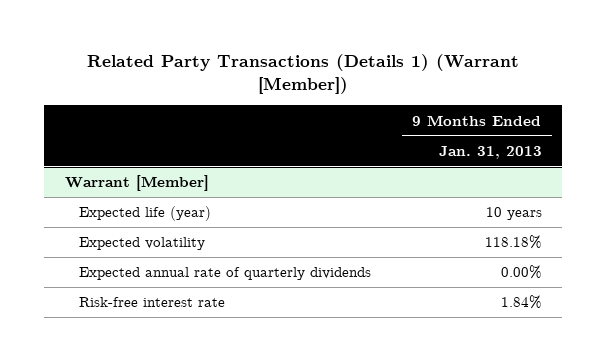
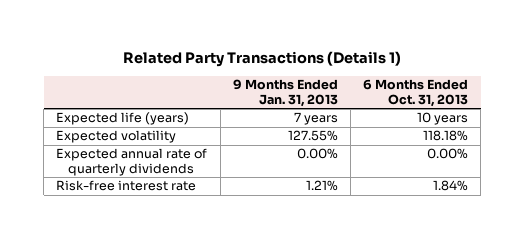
[87,54,520,95] Related Party Transactions (Details 1) (Warrant [Member]) -> [123,51,402,68] Related Party Transactions (Details 1)
none -> [362,79,468,107] 6 Months Ended Oct. 31, 2013
[64,175,209,192] Warrant [Member] -> none
[79,206,212,222] Expected life (year) -> [56,112,190,126] Expected life (years)
[485,207,542,221] 10 years -> [293,112,338,126] 7 years
[484,235,542,250] 118.18% -> [287,130,338,142] 127.55%
[500,295,542,310] 1.84% -> [305,180,338,192] 1.21%

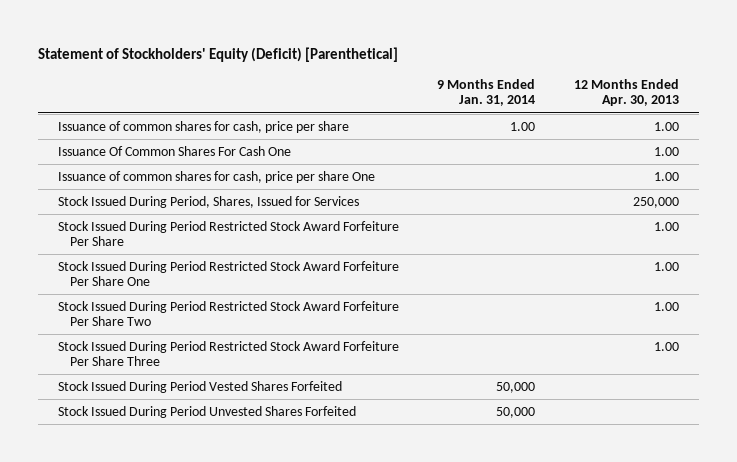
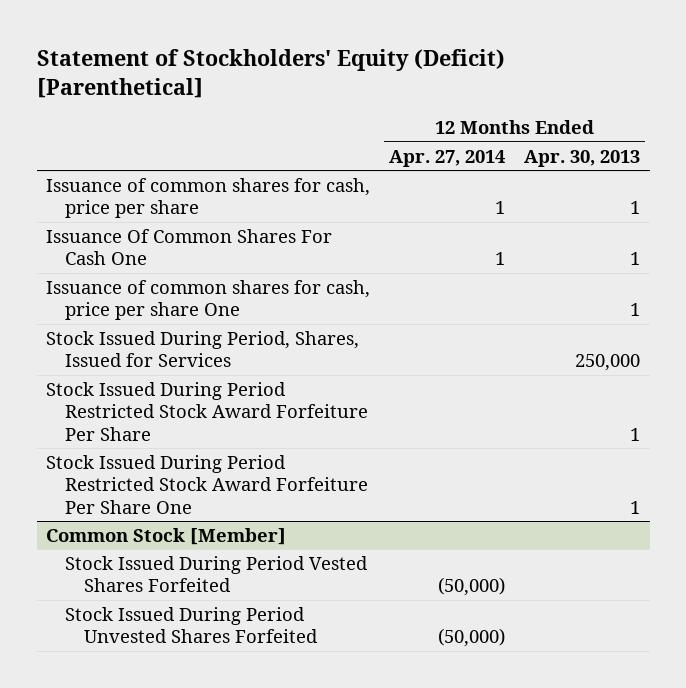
[437,78,536,107] 9 Months Ended Jan. 31, 2014 -> none
none -> [389,149,506,167] Apr. 27, 2014
[654,121,680,131] 1.00 -> [630,201,641,215] 1
[654,146,680,156] 1.00 -> [630,252,641,266] 1
[654,171,680,181] 1.00 -> [630,303,641,317] 1
[57,300,399,327] Stock Issued During Period Restricted Stock Award Forfeiture Per Share Two -> none
[57,340,399,367] Stock Issued During Period Restricted Stock Award Forfeiture Per Share Three -> none
[654,221,680,231] 1.00 -> [630,427,641,441] 1
[654,261,680,271] 1.00 -> [630,500,641,514] 1
none -> [46,527,287,545] Common Stock [Member]

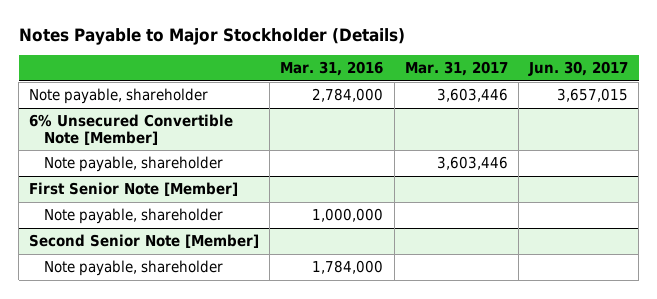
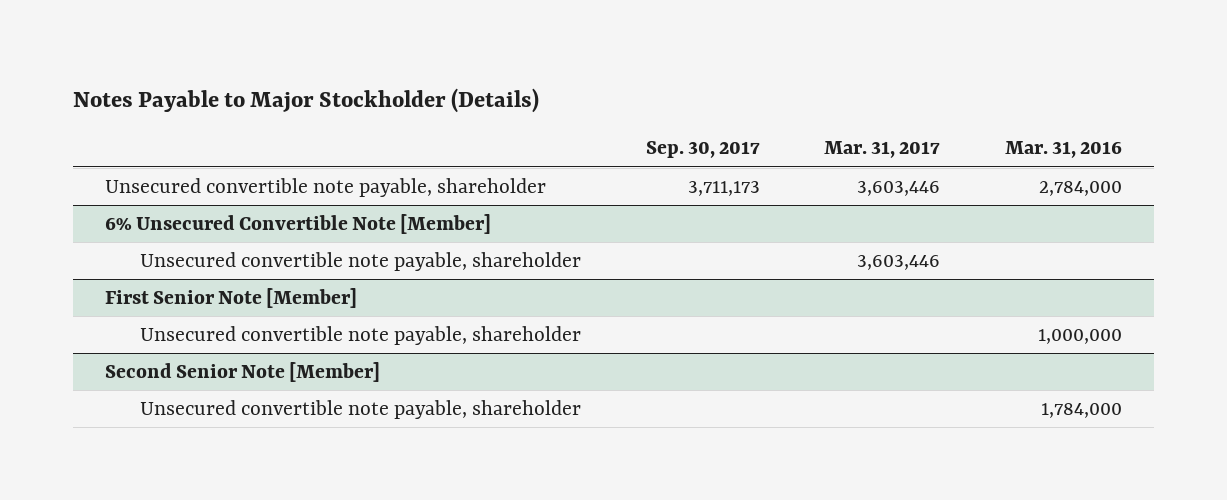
[528,61,629,77] Jun. 30, 2017 -> none
none -> [645,141,760,159] Sep. 30, 2017
[29,88,209,105] Note payable, shareholder -> [104,177,546,197] Unsecured convertible note payable, shareholder
[44,156,224,173] Note payable, shareholder -> [140,251,582,271] Unsecured convertible note payable, shareholder
[44,208,224,225] Note payable, shareholder -> [140,325,582,345] Unsecured convertible note payable, shareholder
[44,260,224,277] Note payable, shareholder -> [140,399,582,419] Unsecured convertible note payable, shareholder

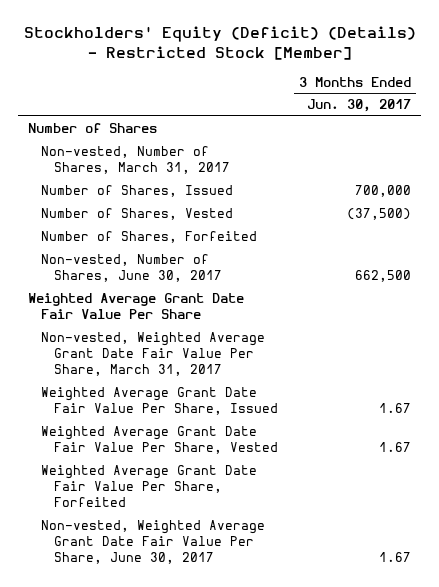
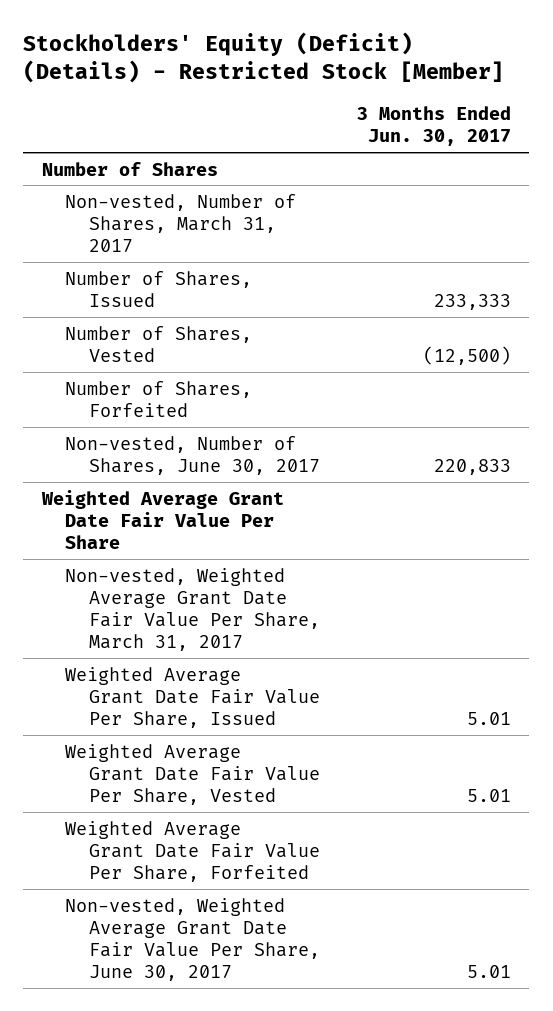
[354,185,411,198] 700,000 -> [433,293,511,310] 233,333
[346,208,411,221] (37,500) -> [422,345,511,365] (12,500)
[354,270,411,283] 662,500 -> [433,458,511,475] 220,833
[378,403,411,414] 1.67 -> [466,711,511,725] 5.01
[378,442,411,453] 1.67 -> [466,788,511,802] 5.01
[378,552,411,563] 1.67 -> [466,964,511,978] 5.01

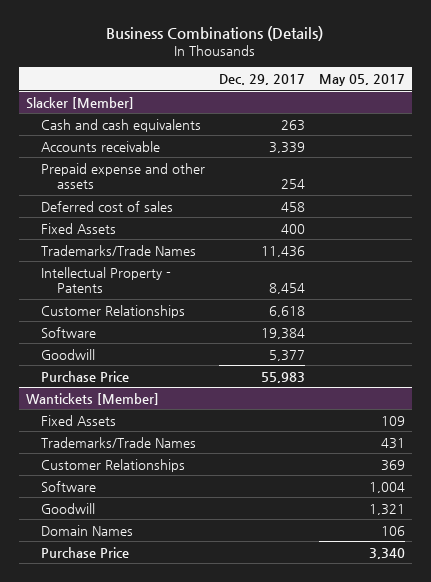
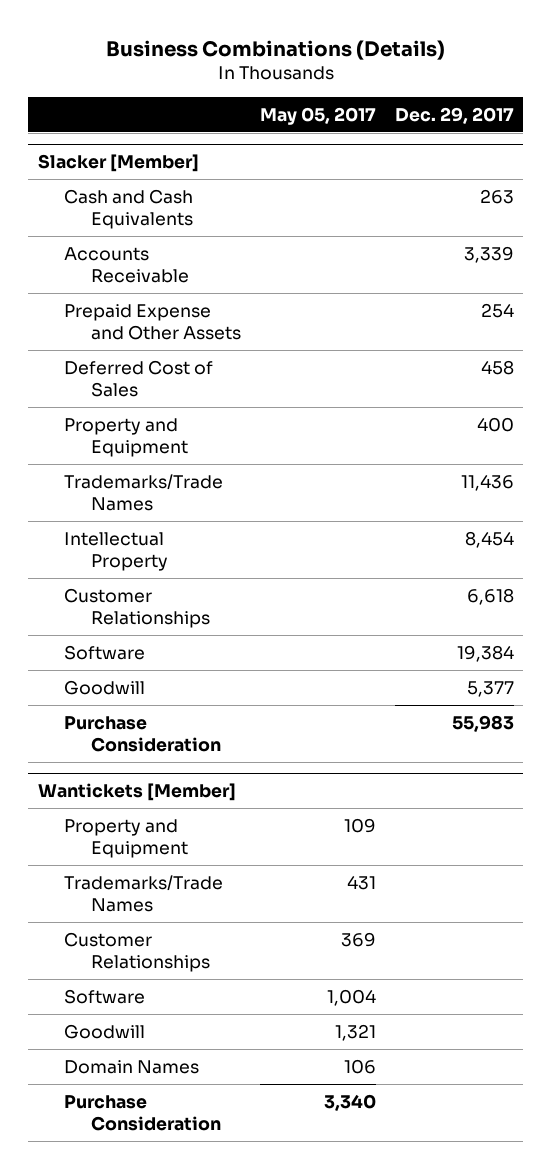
[41,118,202,132] Cash and cash equivalents -> [64,188,194,230] Cash and Cash Equivalents
[41,140,161,152] Accounts receivable -> [64,246,189,284] Accounts Receivable
[41,162,206,190] Prepaid expense and other assets -> [64,303,241,341] Prepaid Expense and Other Assets
[41,200,174,212] Deferred cost of sales -> [64,359,214,398] Deferred Cost of Sales
[41,222,117,234] Fixed Assets -> [64,417,188,458] Property and Equipment
[41,266,172,294] Intellectual Property - Patents -> [64,531,168,572] Intellectual Property
[41,370,130,382] Purchase Price -> [64,715,221,753] Purchase Consideration
[41,414,117,426] Fixed Assets -> [64,818,188,859] Property and Equipment
[41,546,130,558] Purchase Price -> [64,1094,221,1132] Purchase Consideration

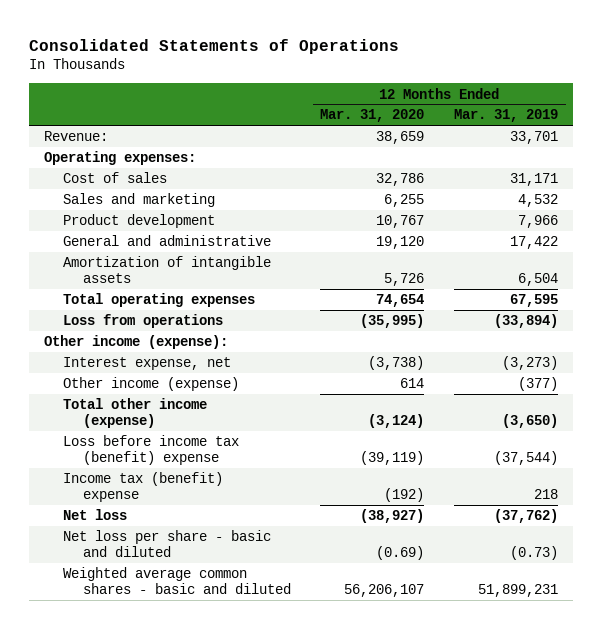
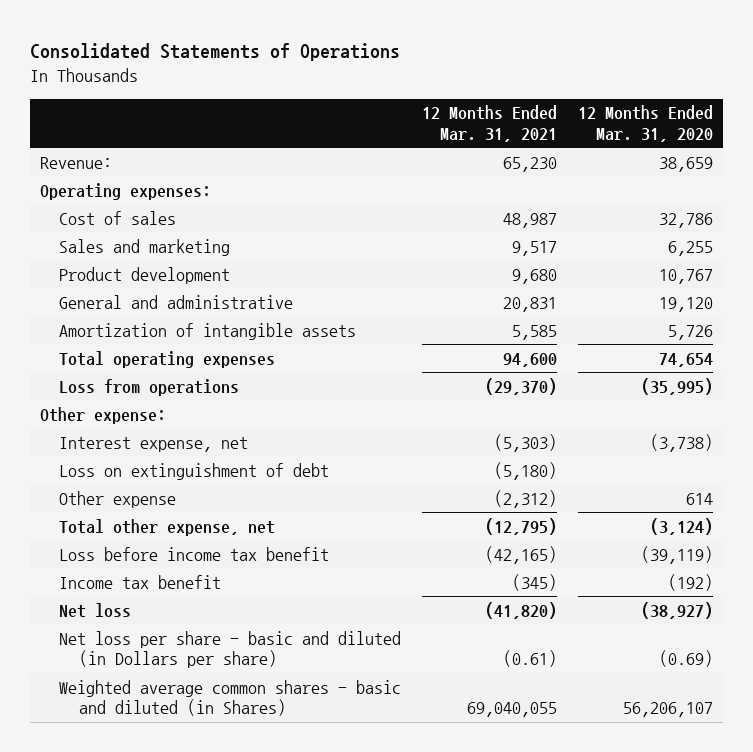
[454,109,559,123] Mar. 31, 2019 -> none
none -> [422,105,558,142] 12 Months Ended Mar. 31, 2021
[43,335,228,350] Other income (expense): -> [40,406,167,424] Other expense:
none -> [59,462,330,480] Loss on extinguishment of debt
[63,377,240,392] Other income (expense) -> [59,490,177,508] Other expense
[63,398,208,429] Total other income (expense) -> [59,518,276,536] Total other expense, net
[63,435,240,466] Loss before income tax (benefit) expense -> [59,546,330,561] Loss before income tax benefit
[63,472,224,503] Income tax (benefit) expense -> [59,574,222,589] Income tax benefit
[63,530,272,558] Net loss per share - basic and diluted -> [59,630,402,669] Net loss per share - basic and diluted (in Dollars per share)
[63,567,291,595] Weighted average common shares - basic and diluted -> [59,679,402,717] Weighted average common shares - basic and diluted (in Shares)

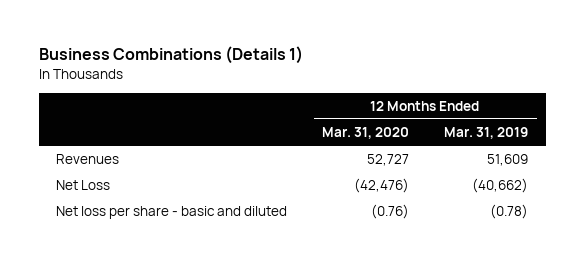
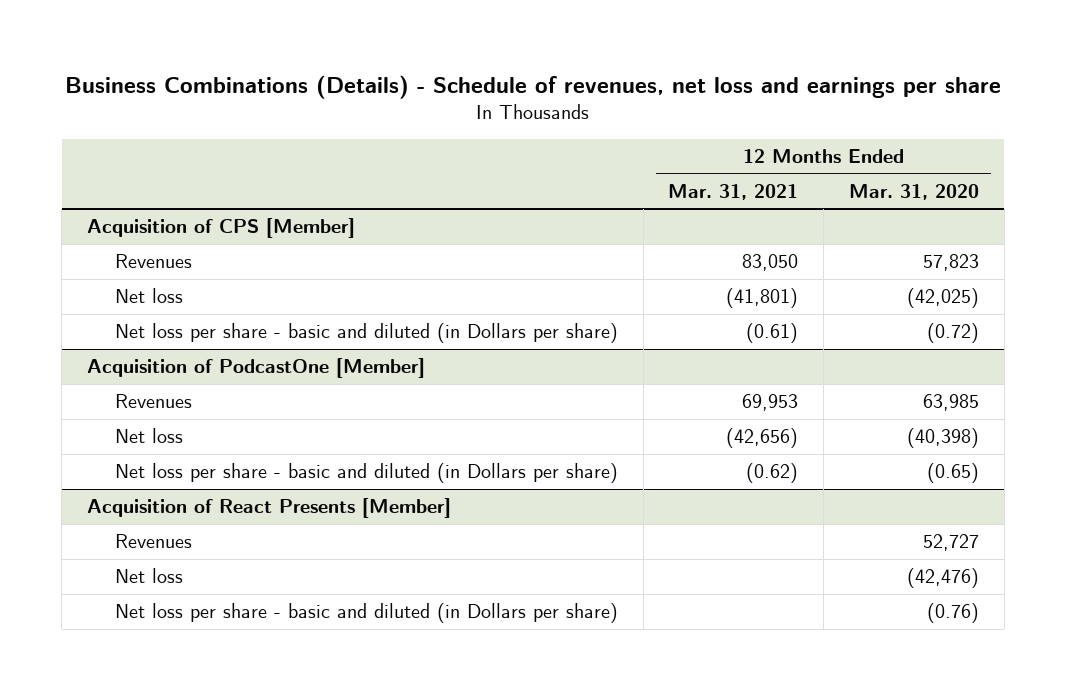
[38,46,303,65] Business Combinations (Details 1) -> [64,74,1001,99] Business Combinations (Details) - Schedule of revenues, net loss and earnings per share
[444,127,529,140] Mar. 31, 2019 -> none
none -> [668,183,799,200] Mar. 31, 2021
none -> [86,218,355,239] Acquisition of CPS [Member]
none -> [115,254,193,269] Revenues
none -> [115,288,184,304] Net loss
none -> [115,323,619,344] Net loss per share - basic and diluted (in Dollars per share)
none -> [86,358,425,379] Acquisition of PodcastOne [Member]
none -> [115,394,193,409] Revenues
none -> [115,428,184,444] Net loss
none -> [115,463,619,484] Net loss per share - basic and diluted (in Dollars per share)
none -> [86,498,451,519] Acquisition of React Presents [Member]
[56,180,111,191] Net Loss -> [115,568,184,584] Net loss
[56,206,288,220] Net loss per share - basic and diluted -> [115,603,619,624] Net loss per share - basic and diluted (in Dollars per share)

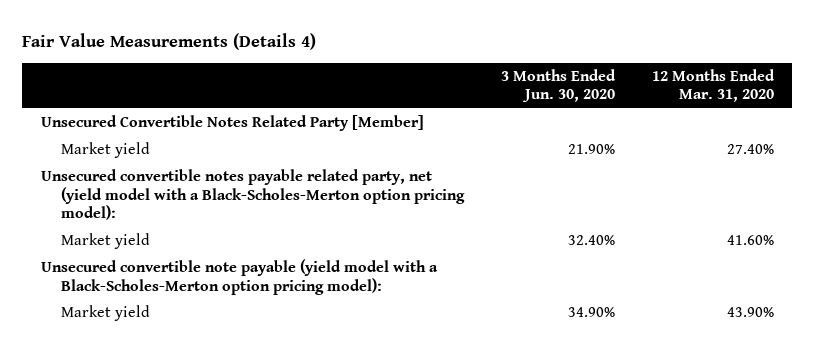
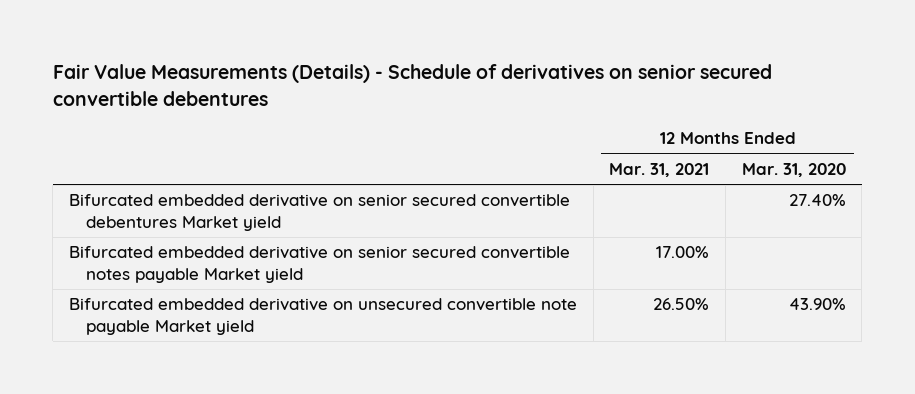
[22,32,317,50] Fair Value Measurements (Details 4) -> [52,64,772,106] Fair Value Measurements (Details) - Schedule of derivatives on senior secured convertible debentures
[500,68,616,103] 3 Months Ended Jun. 30, 2020 -> none
none -> [609,162,710,177] Mar. 31, 2021
[40,115,424,132] Unsecured Convertible Notes Related Party [Member] -> none
[40,169,466,221] Unsecured convertible notes payable related party, net (yield model with a Black-Scholes-Merton option pricing model): -> none
[61,233,151,250] Market yield -> none
[40,259,438,295] Unsecured convertible note payable (yield model with a Black-Scholes-Merton option pricing model): -> none
[61,142,151,159] Market yield -> [69,194,571,231] Bifurcated embedded derivative on senior secured convertible debentures Market yield
none -> [69,246,571,283] Bifurcated embedded derivative on senior secured convertible notes payable Market yield
[61,305,151,322] Market yield -> [69,298,578,335] Bifurcated embedded derivative on unsecured convertible note payable Market yield

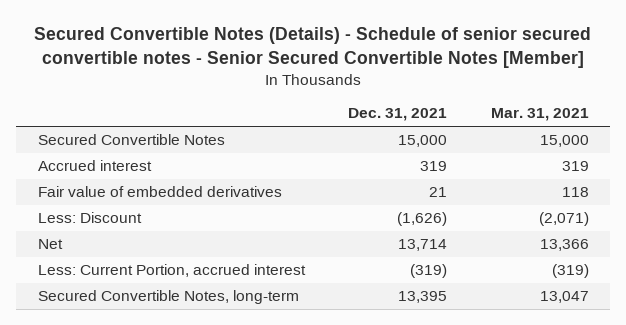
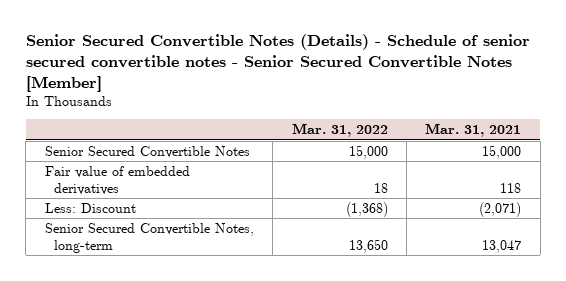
[34,26,592,68] Secured Convertible Notes (Details) - Schedule of senior secured convertible notes - Senior Secured Convertible Notes [Member] -> [25,34,530,92] Senior Secured Convertible Notes (Details) - Schedule of senior secured convertible notes - Senior Secured Convertible Notes [Member]
[348,108,448,122] Dec. 31, 2021 -> none
none -> [291,123,388,138] Mar. 31, 2022
[37,160,152,172] Accrued interest -> none
[37,134,225,146] Secured Convertible Notes -> [44,145,250,158] Senior Secured Convertible Notes
[37,239,63,250] Net -> none
[37,264,306,278] Less: Current Portion, accrued interest -> none
[37,290,299,305] Secured Convertible Notes, long-term -> [44,222,254,253] Senior Secured Convertible Notes, long-term

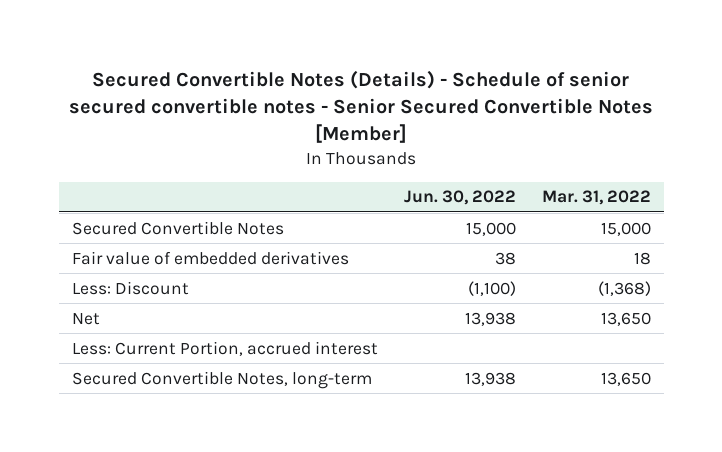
[25,34,530,92] Senior Secured Convertible Notes (Details) - Schedule of senior secured convertible notes - Senior Secured Convertible Notes [Member] -> [69,69,654,144] Secured Convertible Notes (Details) - Schedule of senior secured convertible notes - Senior Secured Convertible Notes [Member]
[425,123,522,138] Mar. 31, 2021 -> none
none -> [403,190,516,206] Jun. 30, 2022
[44,145,250,158] Senior Secured Convertible Notes -> [71,220,284,235] Secured Convertible Notes
none -> [71,312,100,325] Net
none -> [71,340,378,356] Less: Current Portion, accrued interest
[44,222,254,253] Senior Secured Convertible Notes, long-term -> [71,370,372,389] Secured Convertible Notes, long-term

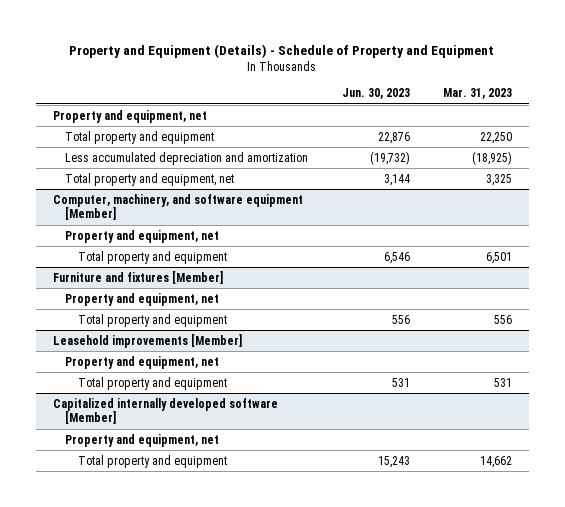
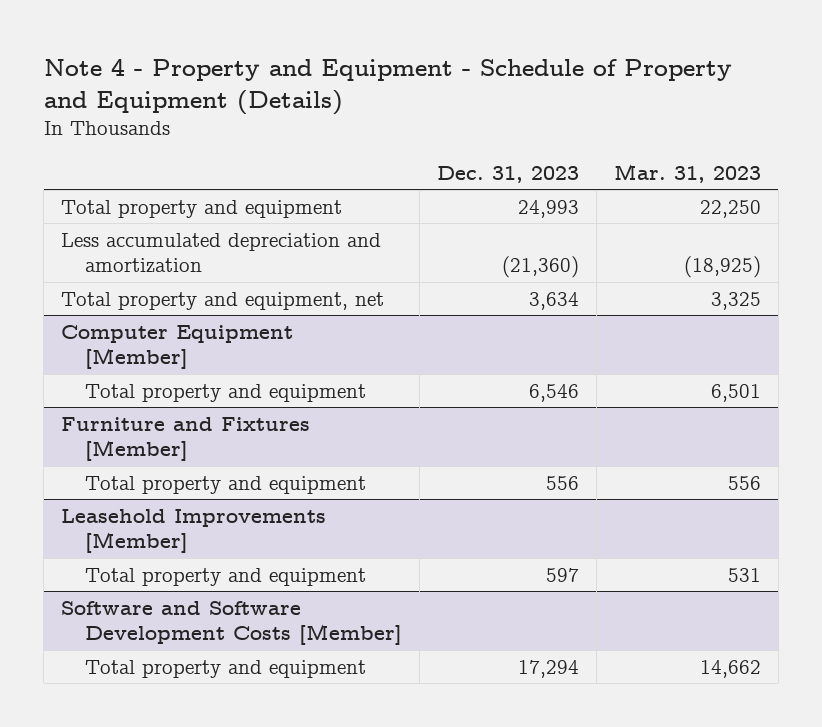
[69,43,495,58] Property and Equipment (Details) - Schedule of Property and Equipment -> [43,57,732,115] Note 4 - Property and Equipment - Schedule of Property and Equipment (Details)
[341,88,410,100] Jun. 30, 2023 -> none
none -> [436,165,579,183] Dec. 31, 2023
[52,109,207,123] Property and equipment, net -> none
[65,229,220,243] Property and equipment, net -> none
[52,193,303,221] Computer, machinery, and software equipment [Member] -> [61,324,294,370] Computer Equipment [Member]
[65,292,220,306] Property and equipment, net -> none
[52,270,223,284] Furniture and fixtures [Member] -> [61,416,311,462] Furniture and Fixtures [Member]
[65,355,220,369] Property and equipment, net -> none
[52,333,242,348] Leasehold improvements [Member] -> [61,508,327,554] Leasehold Improvements [Member]
[52,397,278,425] Capitalized internally developed software [Member] -> none
[65,433,220,447] Property and equipment, net -> none
none -> [61,600,403,646] Software and Software Development Costs [Member]

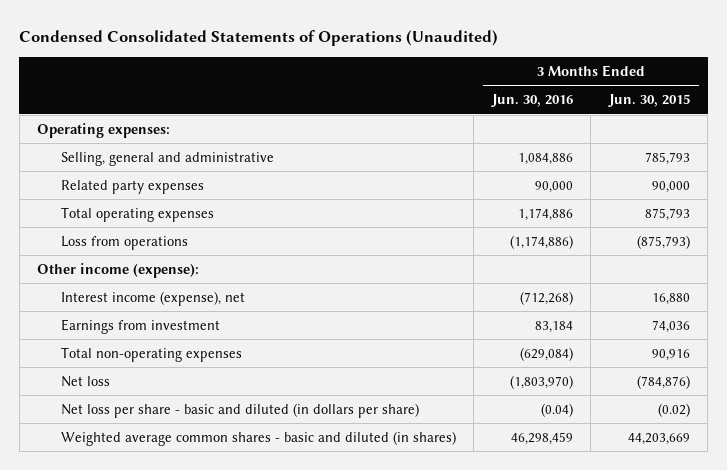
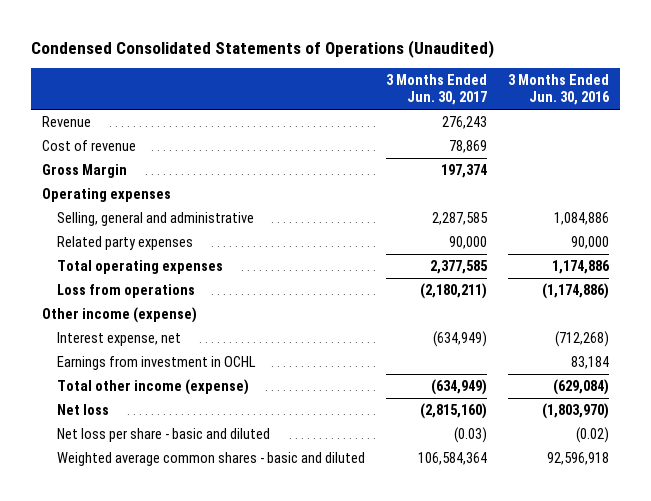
[607,94,690,108] Jun. 30, 2015 -> none
none -> [386,74,488,106] 3 Months Ended Jun. 30, 2017
none -> [41,115,91,127] Revenue
none -> [41,139,136,151] Cost of revenue
none -> [41,163,127,178] Gross Margin
[37,122,171,138] Operating expenses: -> [41,187,171,202] Operating expenses
[37,262,200,278] Other income (expense): -> [41,306,197,323] Other income (expense)
[60,290,245,306] Interest income (expense), net -> [57,331,182,346] Interest expense, net
[60,318,220,334] Earnings from investment -> [57,355,257,370] Earnings from investment in OCHL
[60,346,242,362] Total non-operating expenses -> [57,378,250,395] Total other income (expense)
[60,402,419,418] Net loss per share - basic and diluted (in dollars per share) -> [57,427,271,442] Net loss per share - basic and diluted
[540,402,573,417] (0.04) -> [576,426,610,443] (0.02)
[60,430,456,446] Weighted average common shares - basic and diluted (in shares) -> [57,451,366,466] Weighted average common shares - basic and diluted
[510,431,573,445] 46,298,459 -> [547,451,610,465] 92,596,918

